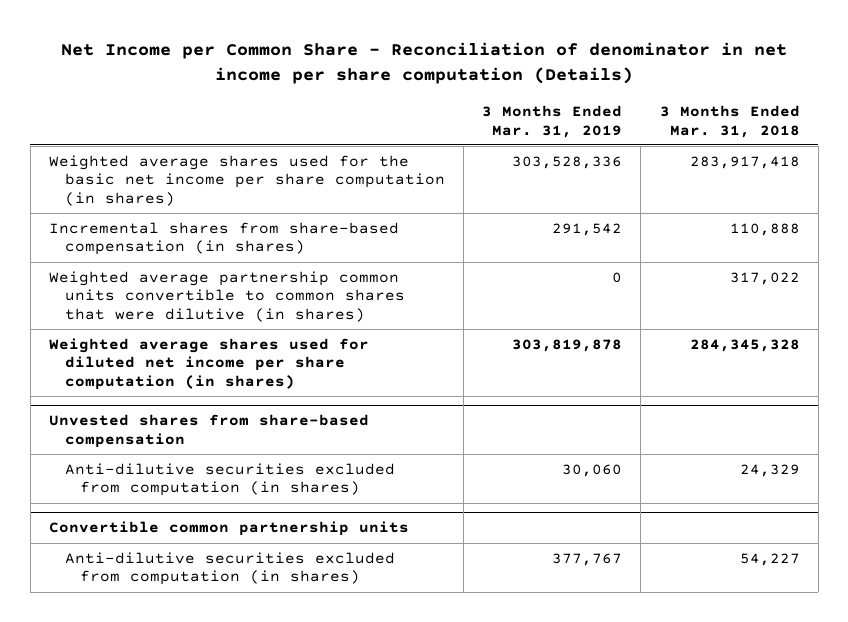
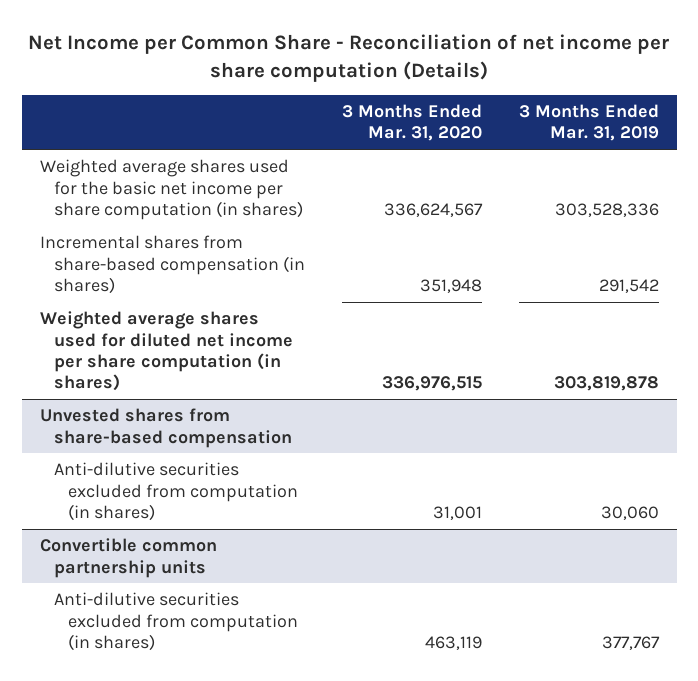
[61,41,788,84] Net Income per Common Share - Reconciliation of denominator in net income per share computation (Details) -> [28,34,670,83] Net Income per Common Share - Reconciliation of net income per share computation (Details)
[659,105,800,138] 3 Months Ended Mar. 31, 2018 -> none
none -> [341,104,482,142] 3 Months Ended Mar. 31, 2020
[48,270,405,323] Weighted average partnership common units convertible to common shares that were dilutive (in shares) -> none

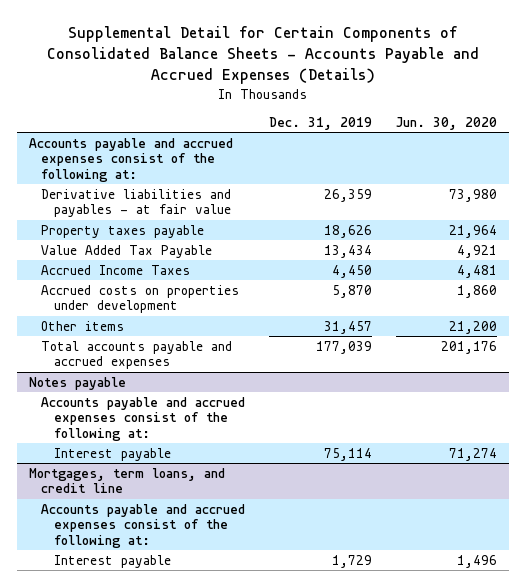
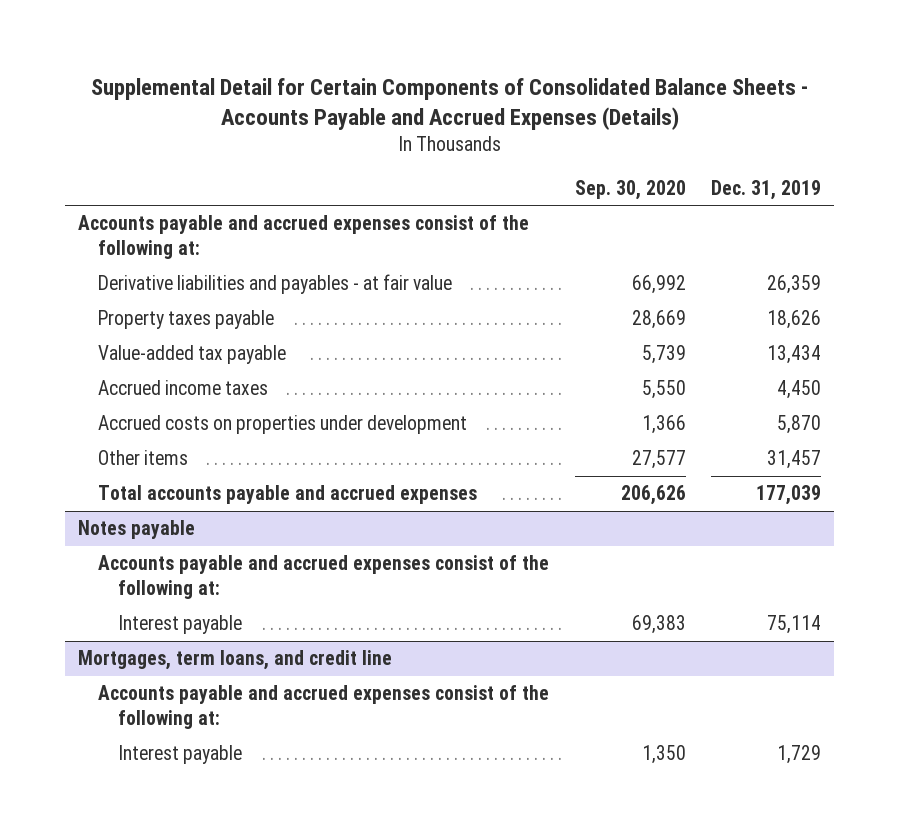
[396,116,498,130] Jun. 30, 2020 -> none
none -> [574,179,686,200] Sep. 30, 2020
[41,244,213,258] Value Added Tax Payable -> [97,345,286,365] Value-added tax payable
[41,264,191,275] Accrued Income Taxes -> [97,380,268,396] Accrued income taxes

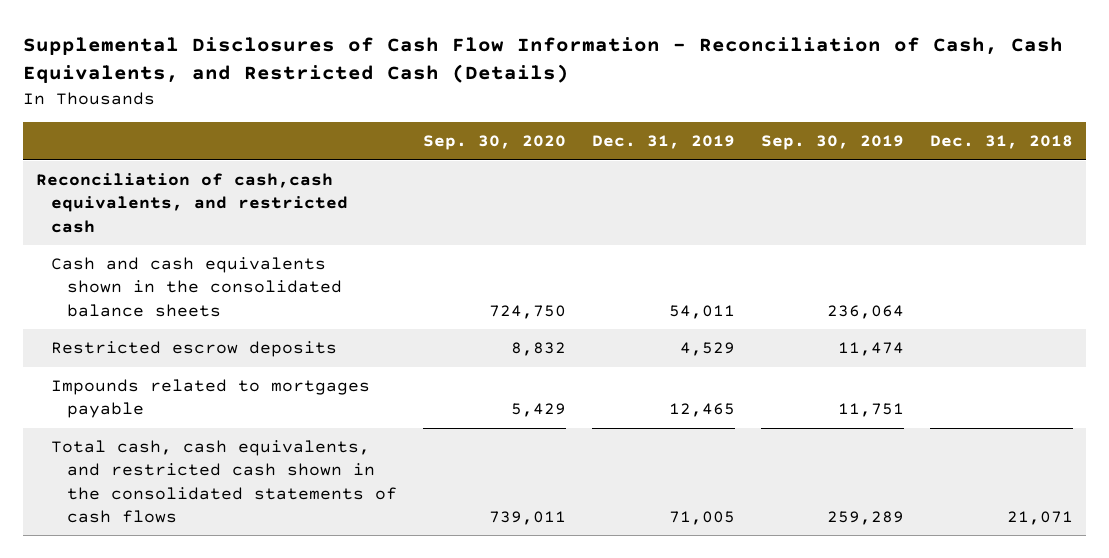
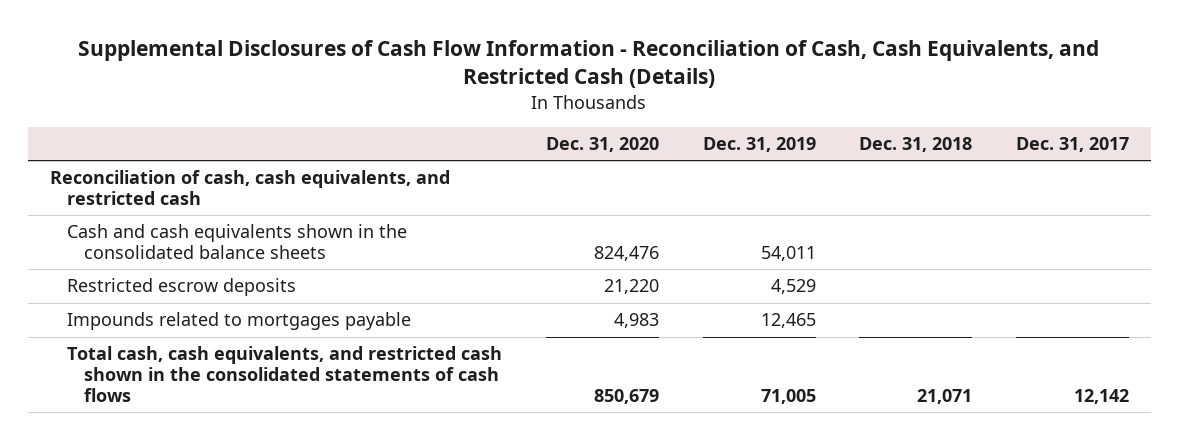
[422,135,566,151] Sep. 30, 2020 -> none
[761,135,905,151] Sep. 30, 2019 -> none
none -> [545,137,659,153] Dec. 31, 2020
none -> [1015,137,1129,153] Dec. 31, 2017
[35,173,349,233] Reconciliation of cash,cash equivalents, and restricted cash -> [49,170,450,206] Reconciliation of cash, cash equivalents, and restricted cash

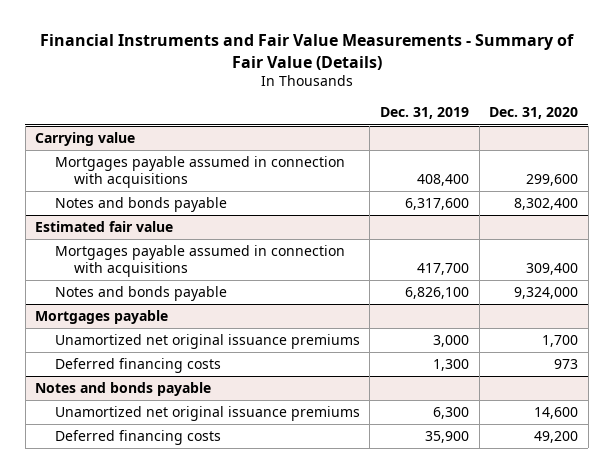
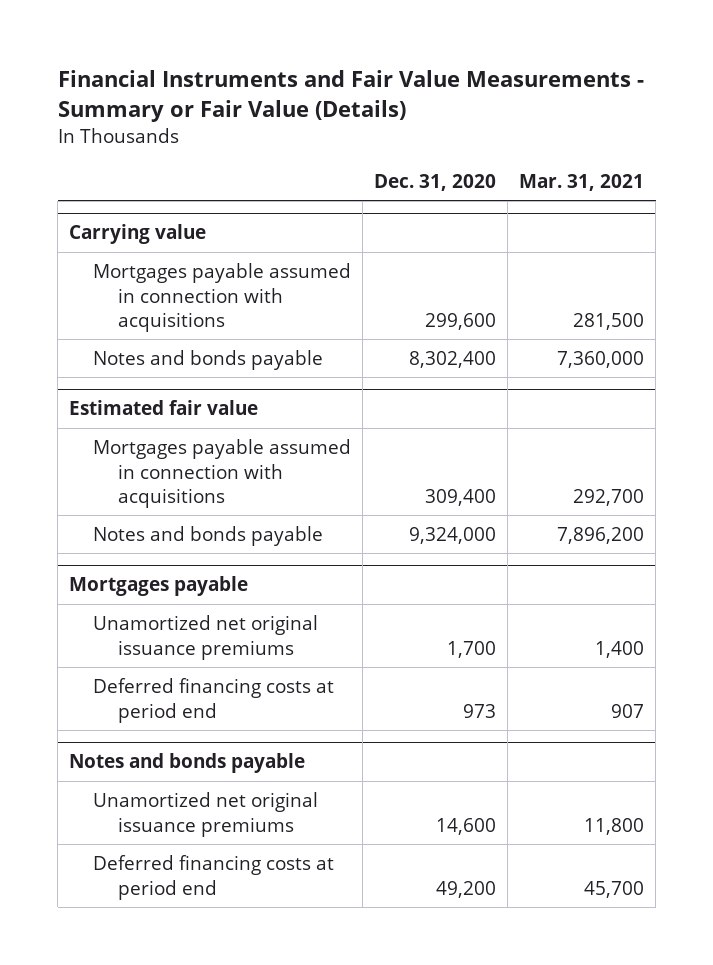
[39,34,574,70] Financial Instruments and Fair Value Measurements - Summary of Fair Value (Details) -> [57,70,644,122] Financial Instruments and Fair Value Measurements - Summary or Fair Value (Details)
[379,107,469,120] Dec. 31, 2019 -> none
none -> [519,173,645,191] Mar. 31, 2021
[54,358,221,374] Deferred financing costs -> [93,677,335,723] Deferred financing costs at period end
[54,430,221,446] Deferred financing costs -> [93,854,335,900] Deferred financing costs at period end

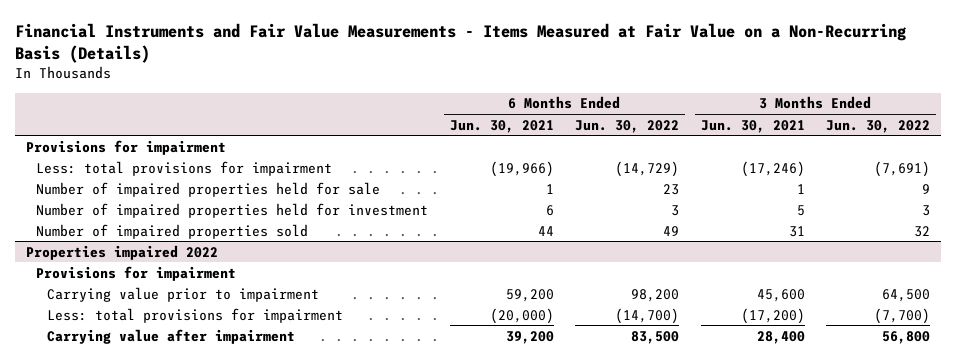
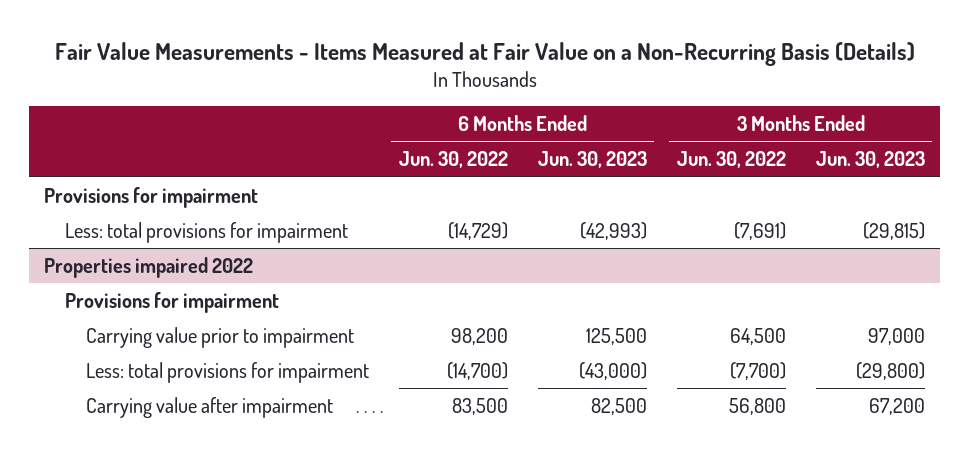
[15,23,907,64] Financial Instruments and Fair Value Measurements - Items Measured at Fair Value on a Non-Recurring Basis (Details) -> [54,41,915,66] Fair Value Measurements - Items Measured at Fair Value on a Non-Recurring Basis (Details)
[449,119,554,133] Jun. 30, 2021 -> none
[700,119,805,133] Jun. 30, 2021 -> none
none -> [537,151,647,169] Jun. 30, 2023
none -> [815,151,925,169] Jun. 30, 2023
[36,181,381,197] Number of impaired properties held for sale -> none
[36,202,429,218] Number of impaired properties held for investment -> none
[36,223,309,239] Number of impaired properties sold -> none

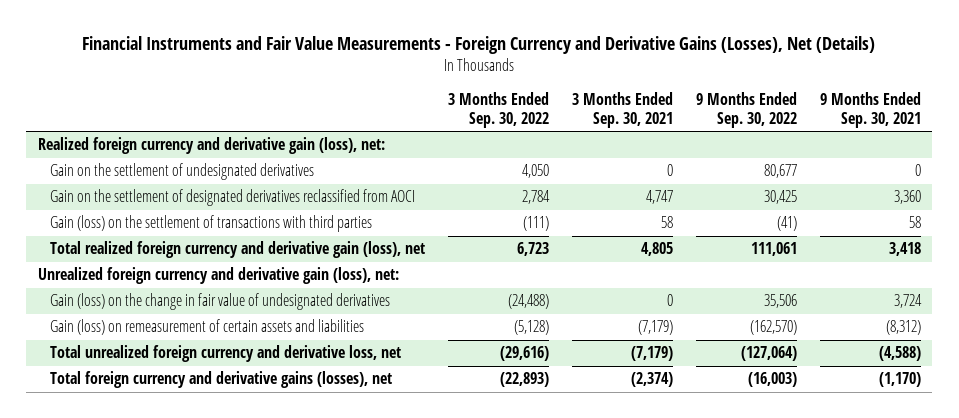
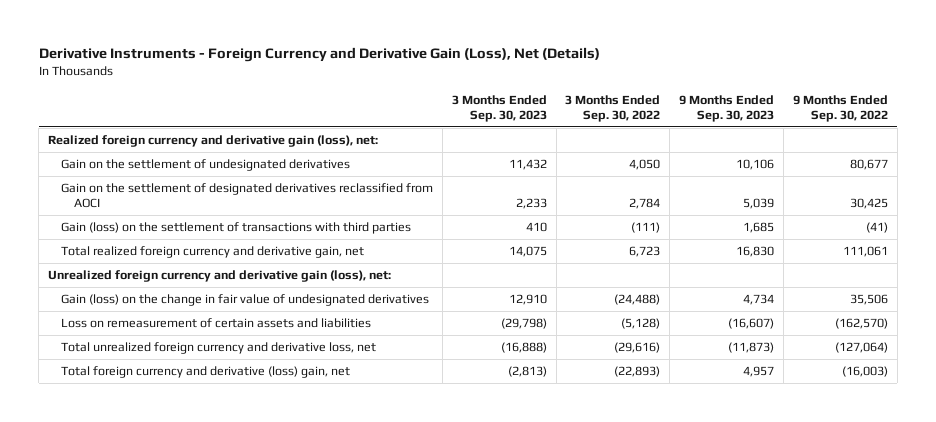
[82,36,876,55] Financial Instruments and Fair Value Measurements - Foreign Currency and Derivative Gains (Losses), Net (Details) -> [38,47,600,63] Derivative Instruments - Foreign Currency and Derivative Gain (Loss), Net (Details)
[572,91,674,128] 3 Months Ended Sep. 30, 2021 -> none
[820,91,922,128] 9 Months Ended Sep. 30, 2021 -> none
none -> [451,95,547,123] 3 Months Ended Sep. 30, 2023
none -> [679,95,775,123] 9 Months Ended Sep. 30, 2023
[50,241,426,259] Total realized foreign currency and derivative gain (loss), net -> [60,245,364,258] Total realized foreign currency and derivative gain, net
[50,319,365,336] Gain (loss) on remeasurement of certain assets and liabilities -> [60,317,371,328] Loss on remeasurement of certain assets and liabilities
[50,371,393,389] Total foreign currency and derivative gains (losses), net -> [60,365,350,378] Total foreign currency and derivative (loss) gain, net

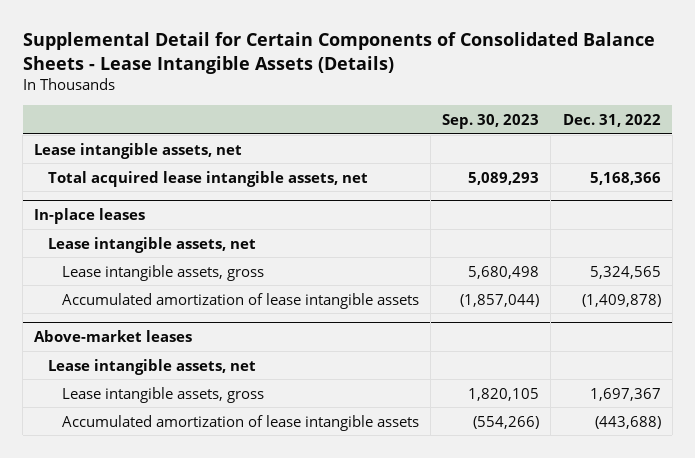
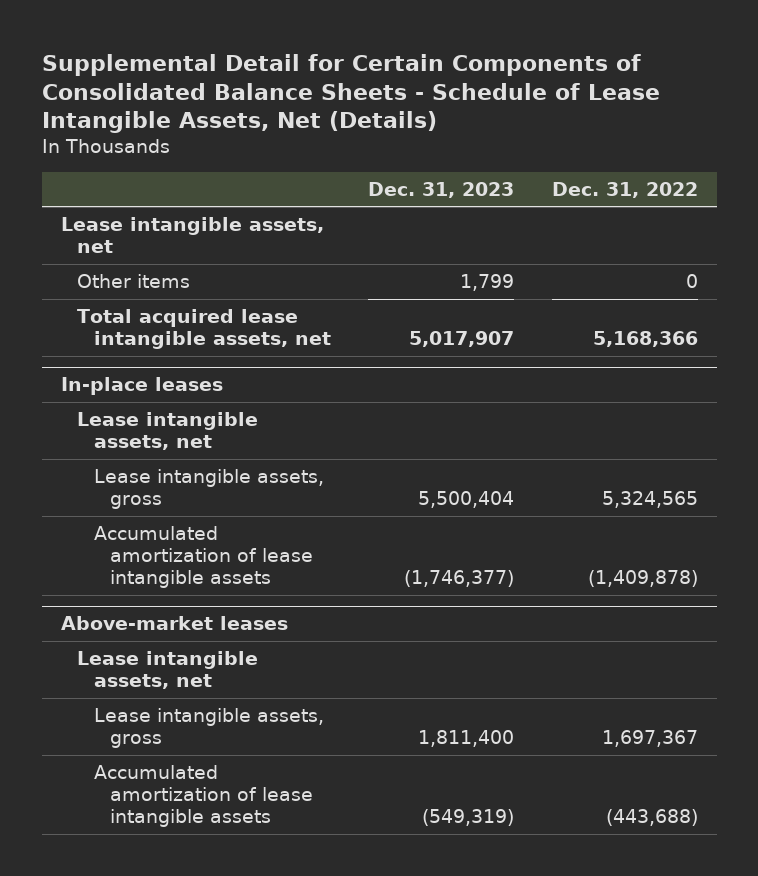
[22,32,655,74] Supplemental Detail for Certain Components of Consolidated Balance Sheets - Lease Intangible Assets (Details) -> [41,53,660,134] Supplemental Detail for Certain Components of Consolidated Balance Sheets - Schedule of Lease Intangible Assets, Net (Details)
[442,113,540,129] Sep. 30, 2023 -> none
none -> [368,181,515,198] Dec. 31, 2023
none -> [77,274,191,289] Other items

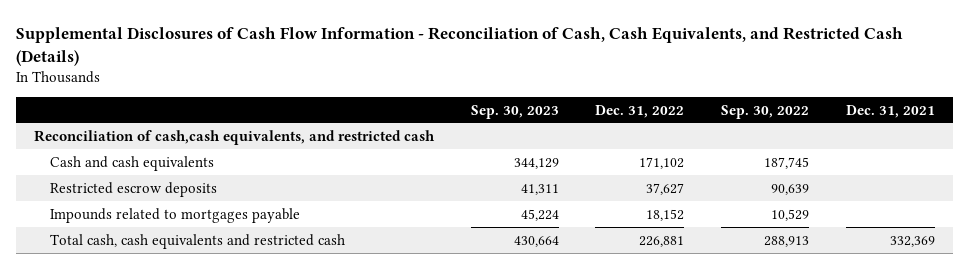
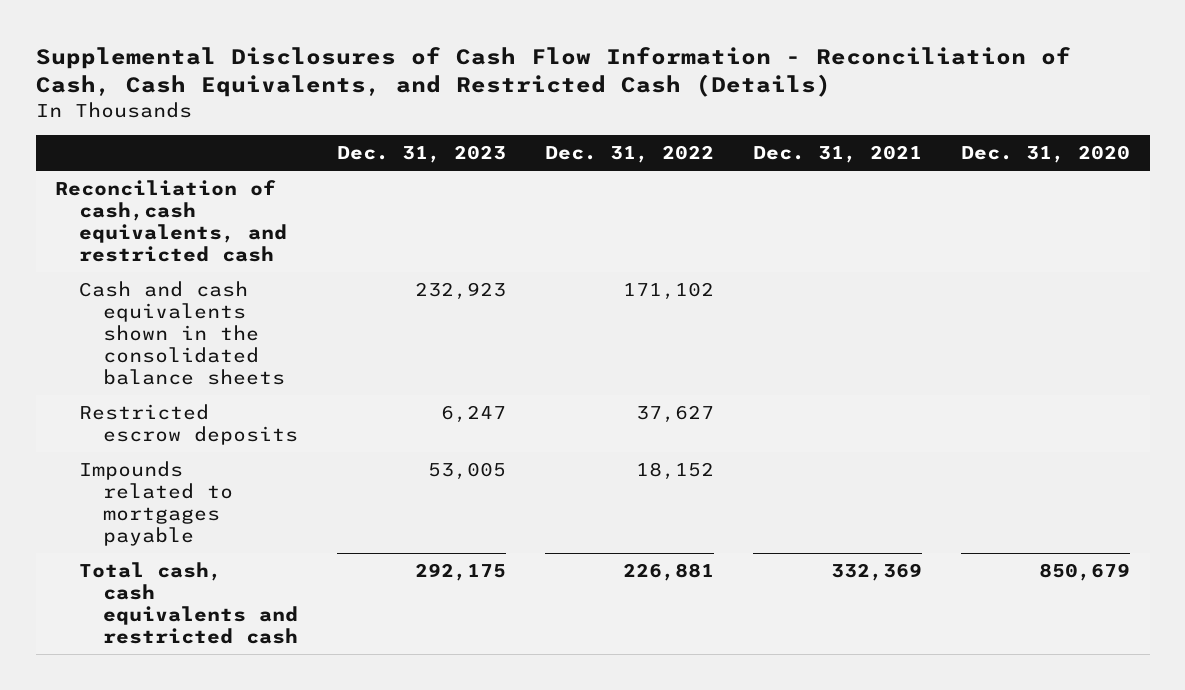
[470,104,559,119] Sep. 30, 2023 -> none
[720,104,809,119] Sep. 30, 2022 -> none
none -> [337,145,507,164] Dec. 31, 2023
none -> [961,145,1131,164] Dec. 31, 2020
[50,155,215,171] Cash and cash equivalents -> [79,280,286,386] Cash and cash equivalents shown in the consolidated balance sheets

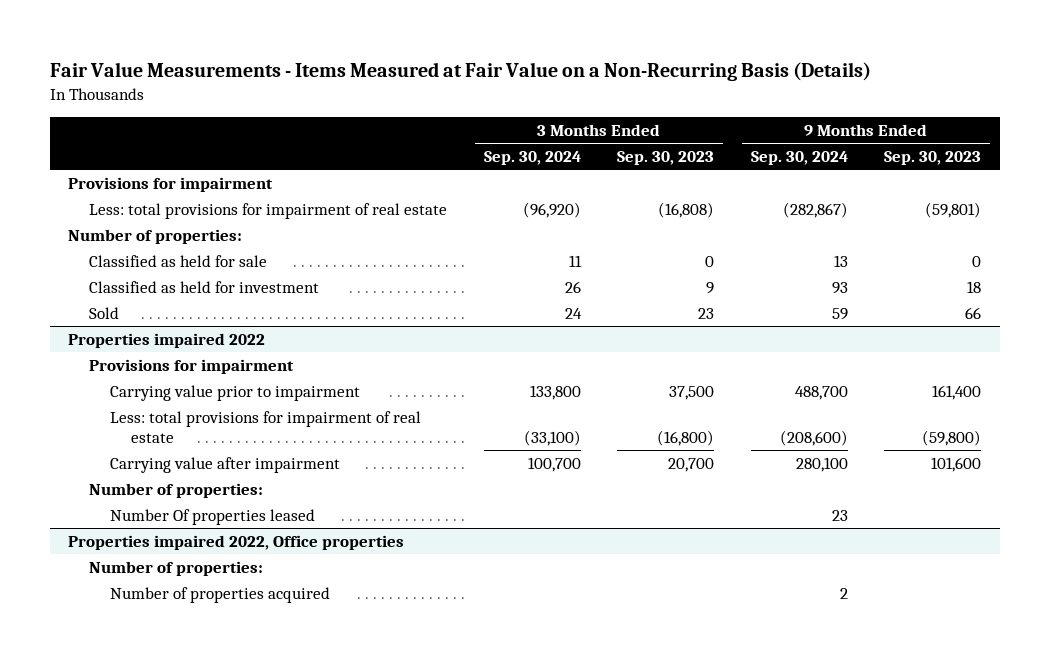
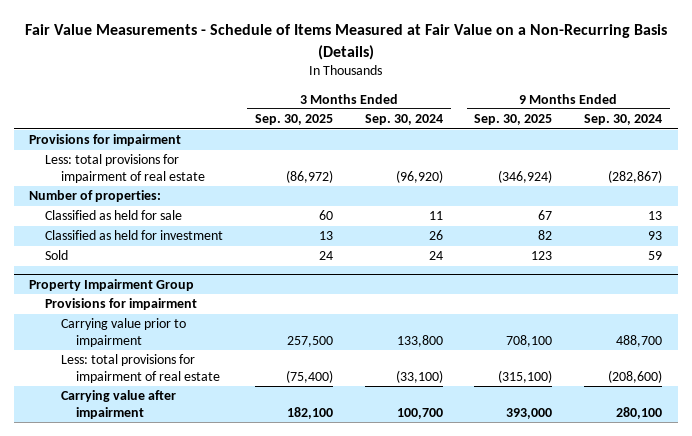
[50,61,872,81] Fair Value Measurements - Items Measured at Fair Value on a Non-Recurring Basis (Details) -> [24,24,667,60] Fair Value Measurements - Schedule of Items Measured at Fair Value on a Non-Recurring Basis (Details)
[617,151,715,166] Sep. 30, 2023 -> none
[884,151,982,166] Sep. 30, 2023 -> none
none -> [254,114,333,126] Sep. 30, 2025
none -> [474,114,553,126] Sep. 30, 2025
[68,332,266,348] Properties impaired 2022 -> none
none -> [29,278,195,291] Property Impairment Group
[89,482,264,498] Number of properties: -> none
[109,508,315,525] Number Of properties leased -> none
[68,534,405,550] Properties impaired 2022, Office properties -> none
[89,560,264,576] Number of properties: -> none
[109,586,330,603] Number of properties acquired -> none

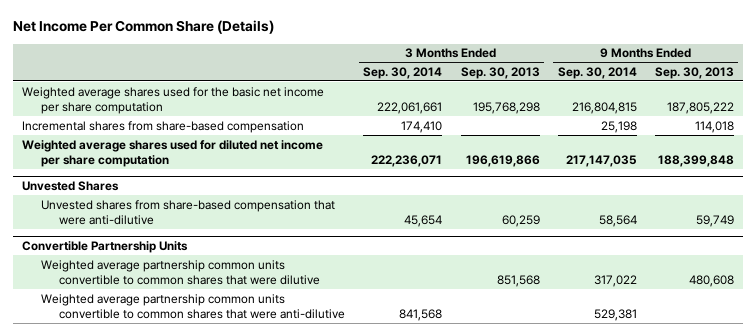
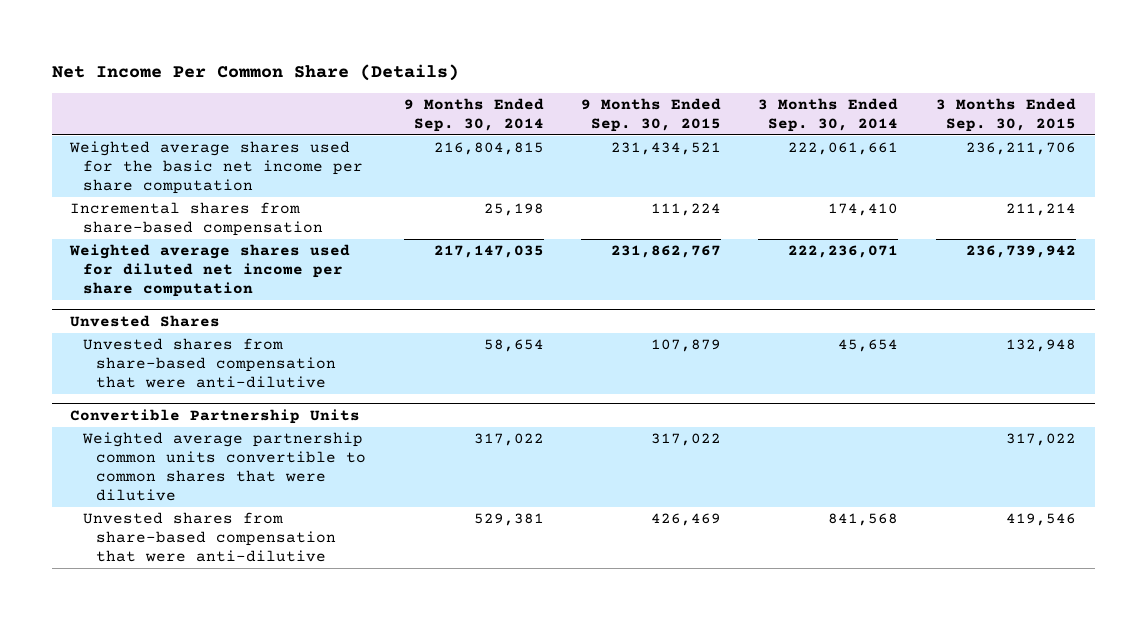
[460,66,540,79] Sep. 30, 2013 -> none
[654,66,734,79] Sep. 30, 2013 -> none
none -> [580,98,721,132] 9 Months Ended Sep. 30, 2015
none -> [935,98,1076,132] 3 Months Ended Sep. 30, 2015
[598,214,637,227] 58,564 -> [483,339,544,353] 58,654
[40,293,346,319] Weighted average partnership common units convertible to common shares that were anti-dilutive -> [83,512,337,563] Unvested shares from share-based compensation that were anti-dilutive

